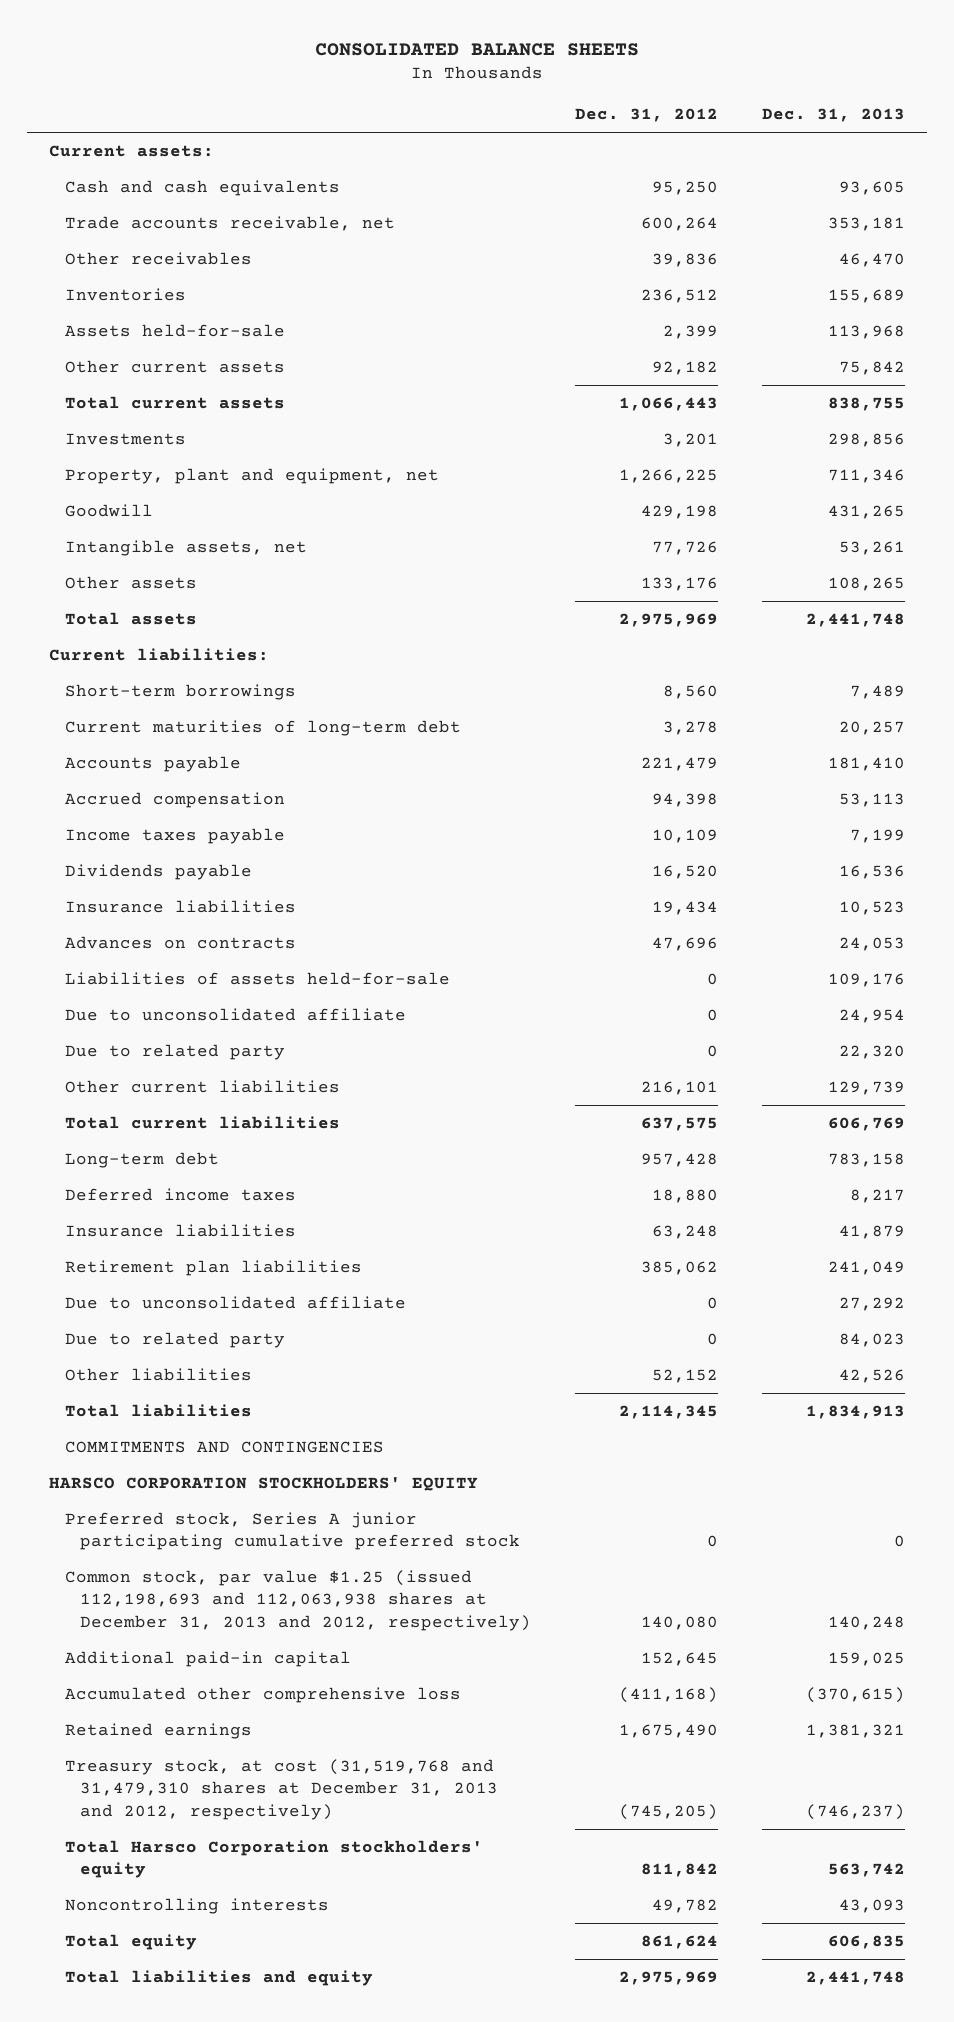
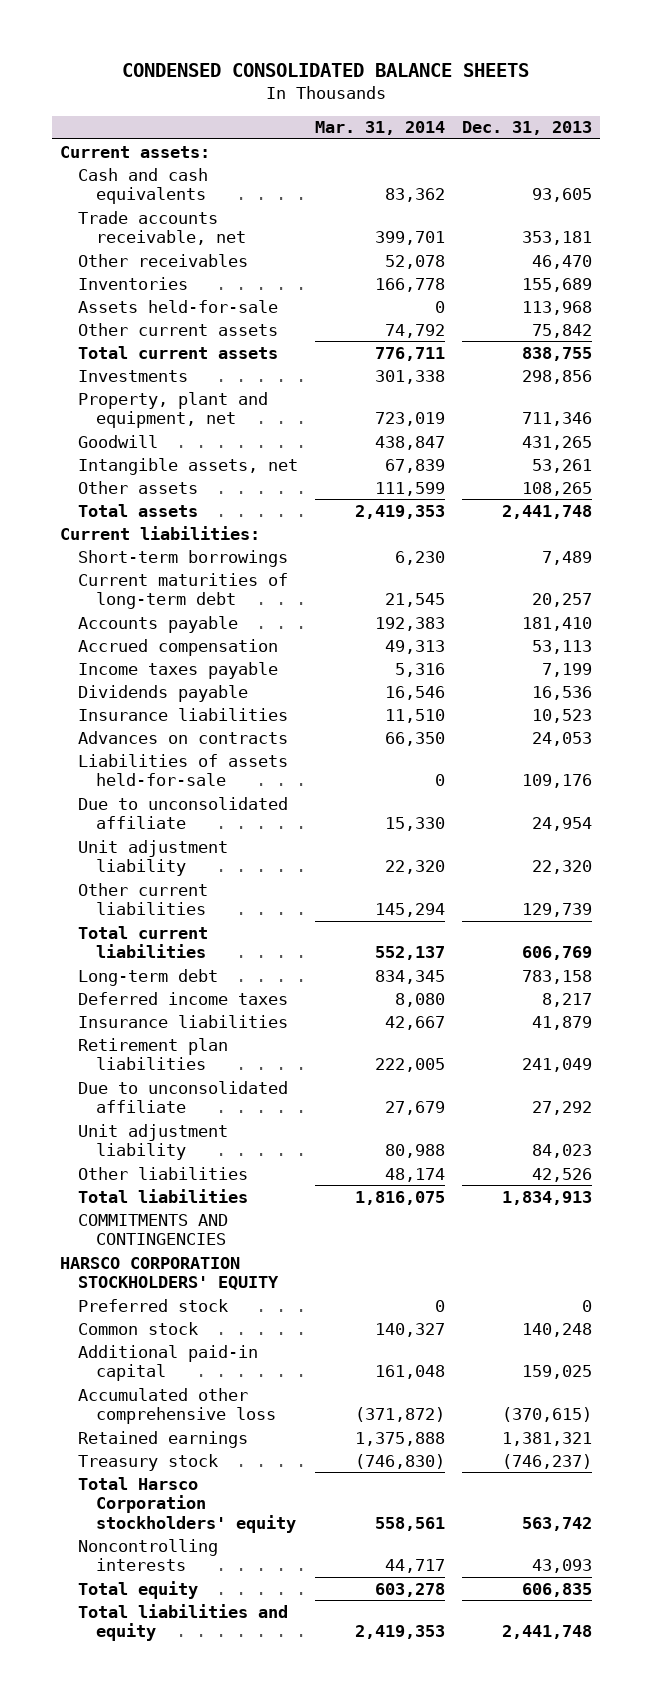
[315,42,640,56] CONSOLIDATED BALANCE SHEETS -> [121,63,529,78] CONDENSED CONSOLIDATED BALANCE SHEETS
[575,108,719,123] Dec. 31, 2012 -> none
none -> [314,121,445,136] Mar. 31, 2014
[64,1044,285,1061] Due to related party -> [77,839,228,877] Unit adjustment liability
[64,1332,285,1349] Due to related party -> [77,1123,228,1161] Unit adjustment liability
[64,1512,521,1551] Preferred stock, Series A junior participating cumulative preferred stock -> [77,1298,228,1312] Preferred stock
[64,1570,532,1631] Common stock, par value $1.25 (issued 112,198,693 and 112,063,938 shares at December 31, 2013 and 2012, respectively) -> [77,1321,198,1335] Common stock
[64,1759,499,1820] Treasury stock, at cost (31,519,768 and 31,479,310 shares at December 31, 2013 and 2012, respectively) -> [77,1453,218,1471] Treasury stock

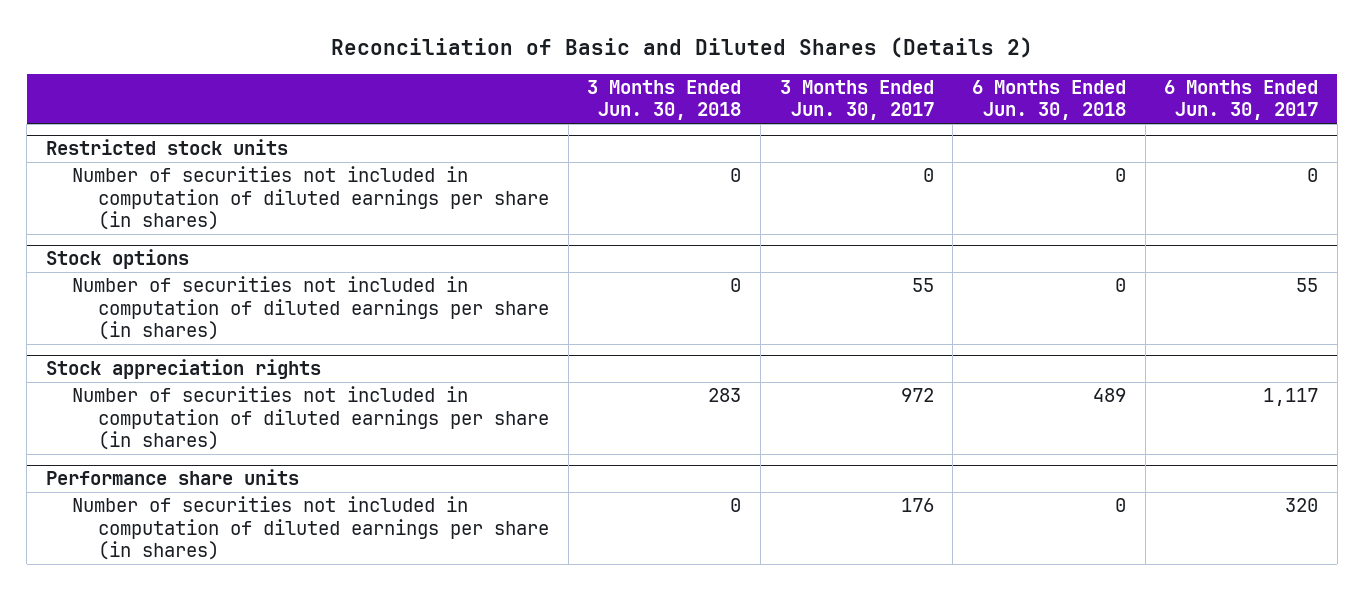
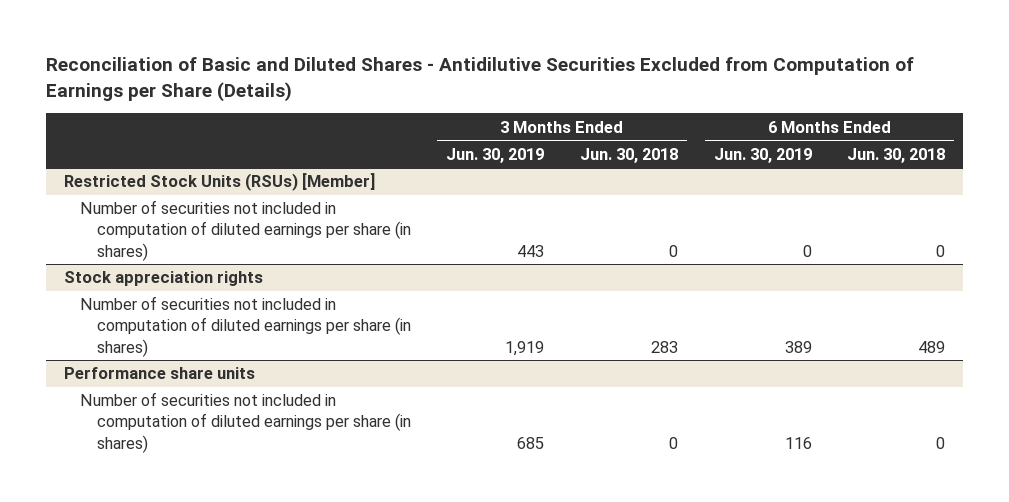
[331,37,1034,59] Reconciliation of Basic and Diluted Shares (Details 2) -> [46,57,915,102] Reconciliation of Basic and Diluted Shares - Antidilutive Securities Excluded from Computation of Earnings per Share (Details)
[779,79,934,121] 3 Months Ended Jun. 30, 2017 -> none
[1164,79,1319,121] 6 Months Ended Jun. 30, 2017 -> none
none -> [446,147,545,163] Jun. 30, 2019
none -> [713,147,812,163] Jun. 30, 2019
[71,166,549,230] Number of securities not included in computation of diluted earnings per share (in shares) -> none
[45,249,189,270] Stock options -> none
[45,139,288,156] Restricted stock units -> [63,173,375,192] Restricted Stock Units (RSUs) [Member]

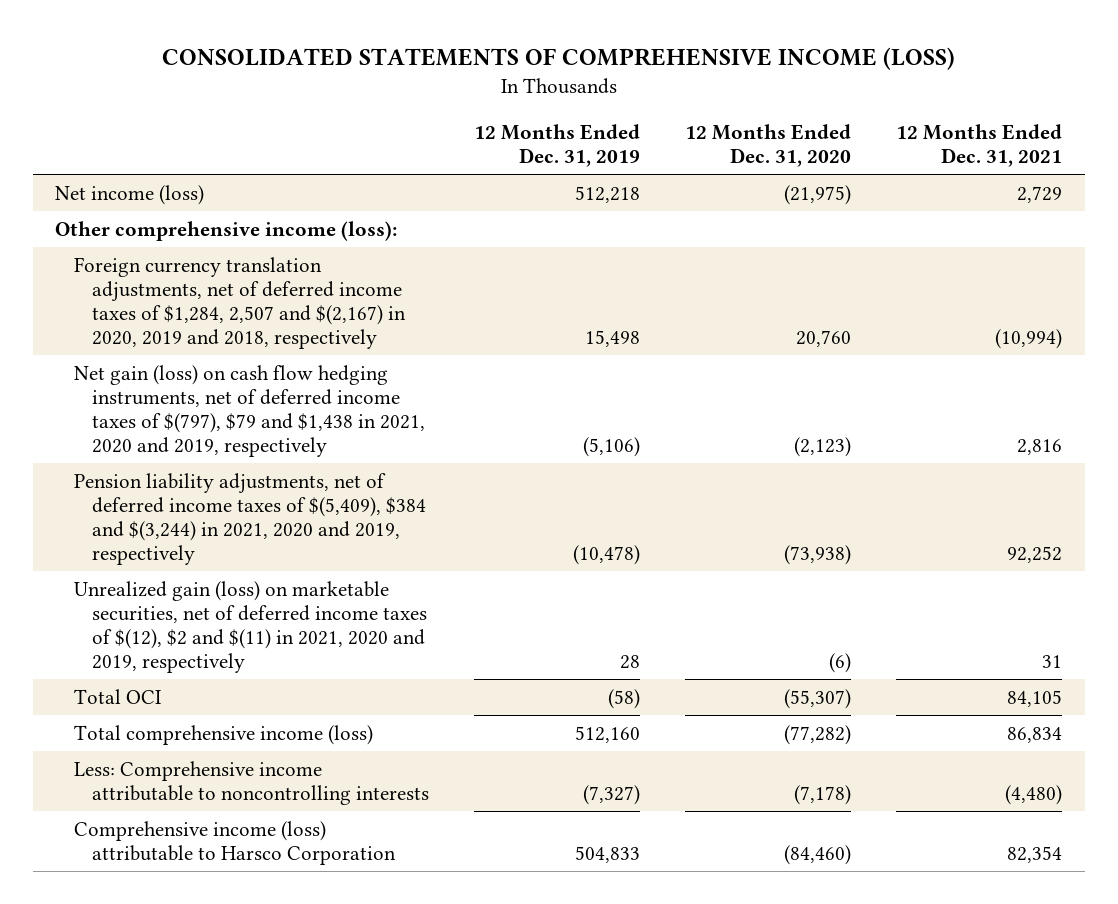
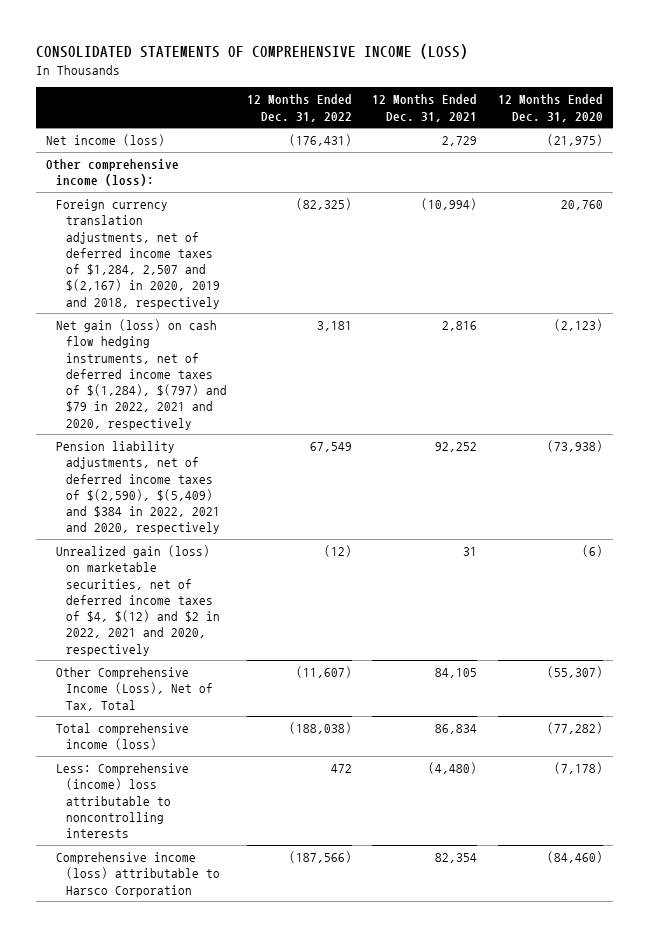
[473,124,640,167] 12 Months Ended Dec. 31, 2019 -> none
none -> [247,94,353,122] 12 Months Ended Dec. 31, 2022
[73,364,425,457] Net gain (loss) on cash flow hedging instruments, net of deferred income taxes of $(797), $79 and $1,438 in 2021, 2020 and 2019, respectively -> [56,319,228,430] Net gain (loss) on cash flow hedging instruments, net of deferred income taxes of $(1,284), $(797) and $79 in 2022, 2021 and 2020, respectively
[73,472,426,565] Pension liability adjustments, net of deferred income taxes of $(5,409), $384 and $(3,244) in 2021, 2020 and 2019, respectively -> [56,441,221,535] Pension liability adjustments, net of deferred income taxes of $(2,590), $(5,409) and $384 in 2022, 2021 and 2020, respectively
[73,580,427,673] Unrealized gain (loss) on marketable securities, net of deferred income taxes of $(12), $2 and $(11) in 2021, 2020 and 2019, respectively -> [56,545,221,656] Unrealized gain (loss) on marketable securities, net of deferred income taxes of $4, $(12) and $2 in 2022, 2021 and 2020, respectively
[73,688,161,704] Total OCI -> [56,667,214,711] Other Comprehensive Income (Loss), Net of Tax, Total
[73,760,429,805] Less: Comprehensive income attributable to noncontrolling interests -> [56,763,190,839] Less: Comprehensive (income) loss attributable to noncontrolling interests

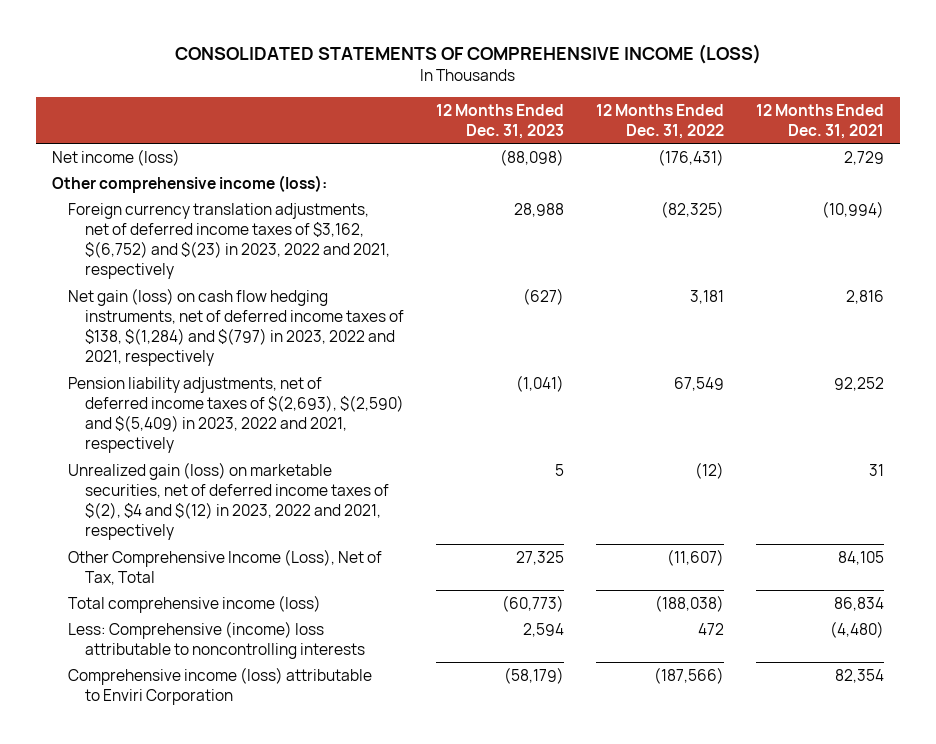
[497,94,603,122] 12 Months Ended Dec. 31, 2020 -> none
none -> [435,103,564,139] 12 Months Ended Dec. 31, 2023
[56,199,221,309] Foreign currency translation adjustments, net of deferred income taxes of $1,284, 2,507 and $(2,167) in 2020, 2019 and 2018, respectively -> [68,202,390,280] Foreign currency translation adjustments, net of deferred income taxes of $3,162, $(6,752) and $(23) in 2023, 2022 and 2021, respectively
[56,319,228,430] Net gain (loss) on cash flow hedging instruments, net of deferred income taxes of $(1,284), $(797) and $79 in 2022, 2021 and 2020, respectively -> [68,287,404,367] Net gain (loss) on cash flow hedging instruments, net of deferred income taxes of $138, $(1,284) and $(797) in 2023, 2022 and 2021, respectively
[56,441,221,535] Pension liability adjustments, net of deferred income taxes of $(2,590), $(5,409) and $384 in 2022, 2021 and 2020, respectively -> [68,376,404,454] Pension liability adjustments, net of deferred income taxes of $(2,693), $(2,590) and $(5,409) in 2023, 2022 and 2021, respectively
[56,545,221,656] Unrealized gain (loss) on marketable securities, net of deferred income taxes of $4, $(12) and $2 in 2022, 2021 and 2020, respectively -> [68,461,389,541] Unrealized gain (loss) on marketable securities, net of deferred income taxes of $(2), $4 and $(12) in 2023, 2022 and 2021, respectively
[56,852,221,897] Comprehensive income (loss) attributable to Harsco Corporation -> [68,666,373,705] Comprehensive income (loss) attributable to Enviri Corporation

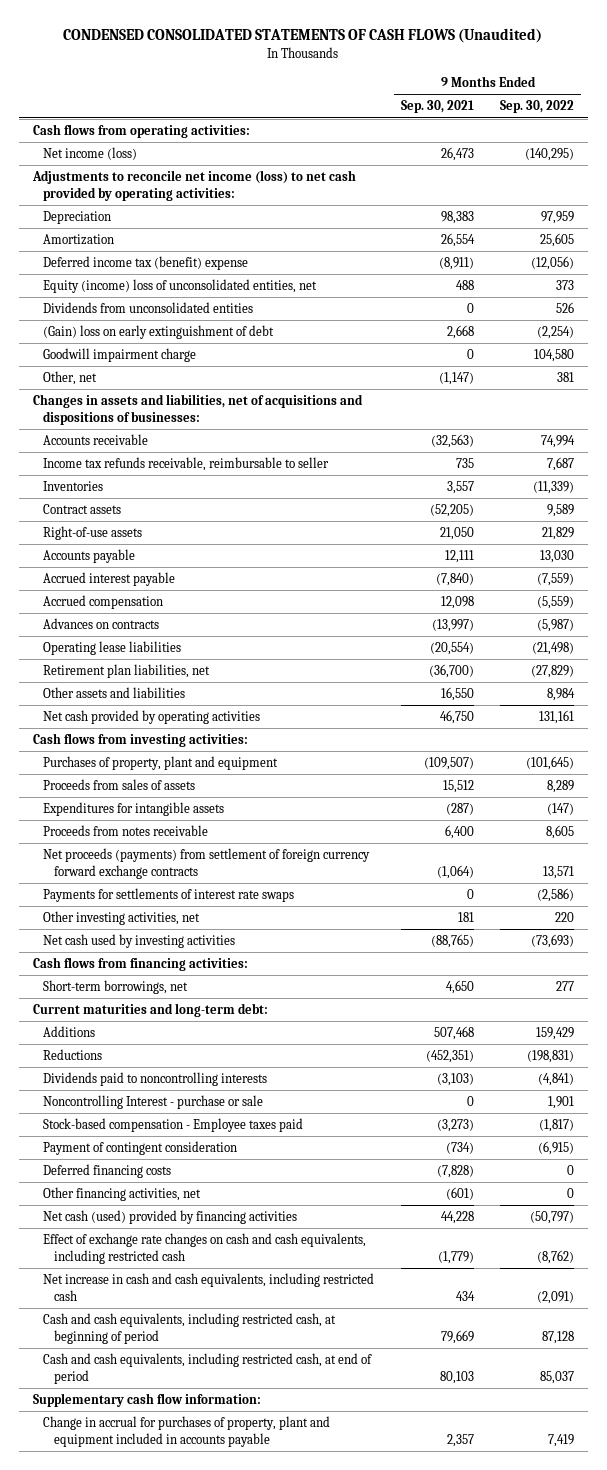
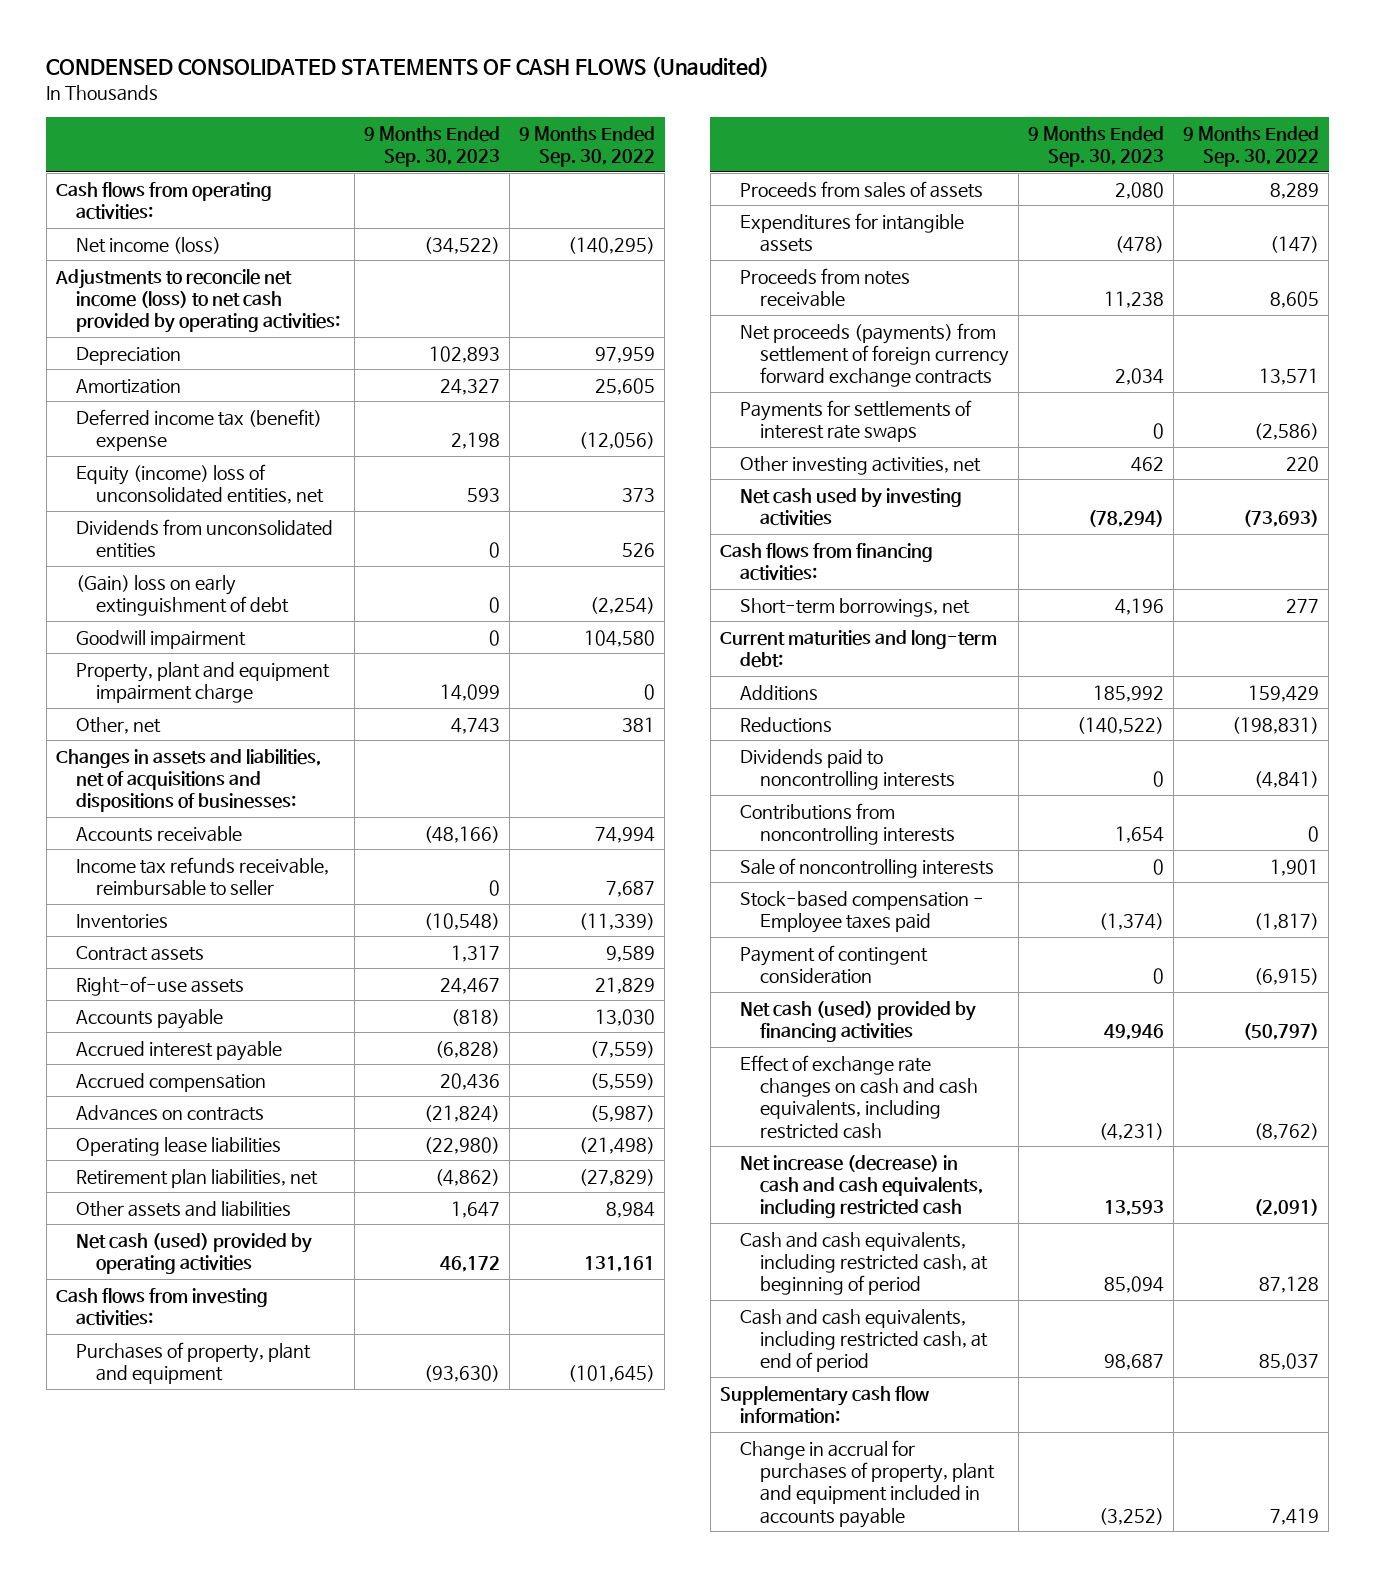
[400,100,474,114] Sep. 30, 2021 -> none
none -> [363,125,500,168] 9 Months Ended Sep. 30, 2023
[43,348,197,363] Goodwill impairment charge -> [75,629,246,649] Goodwill impairment
none -> [75,661,330,704] Property, plant and equipment impairment charge
[43,710,261,725] Net cash provided by operating activities -> [75,1232,312,1275] Net cash (used) provided by operating activities
none -> [739,802,955,846] Contributions from noncontrolling interests
[43,1095,264,1110] Noncontrolling Interest - purchase or sale -> [739,857,994,878] Sale of noncontrolling interests
[43,1164,172,1179] Deferred financing costs -> none
[43,1187,202,1202] Other financing activities, net -> none
[43,1273,375,1301] Net increase in cash and cash equivalents, including restricted cash -> [739,1154,983,1219] Net increase (decrease) in cash and cash equivalents, including restricted cash

